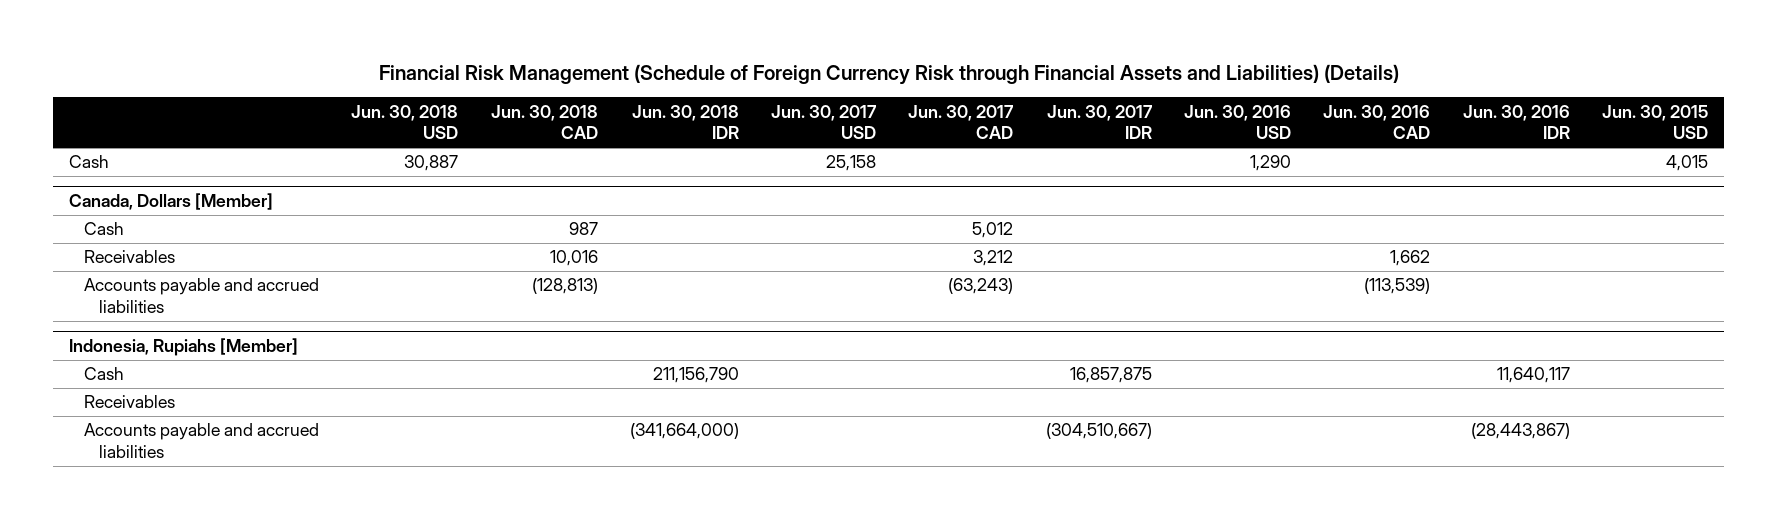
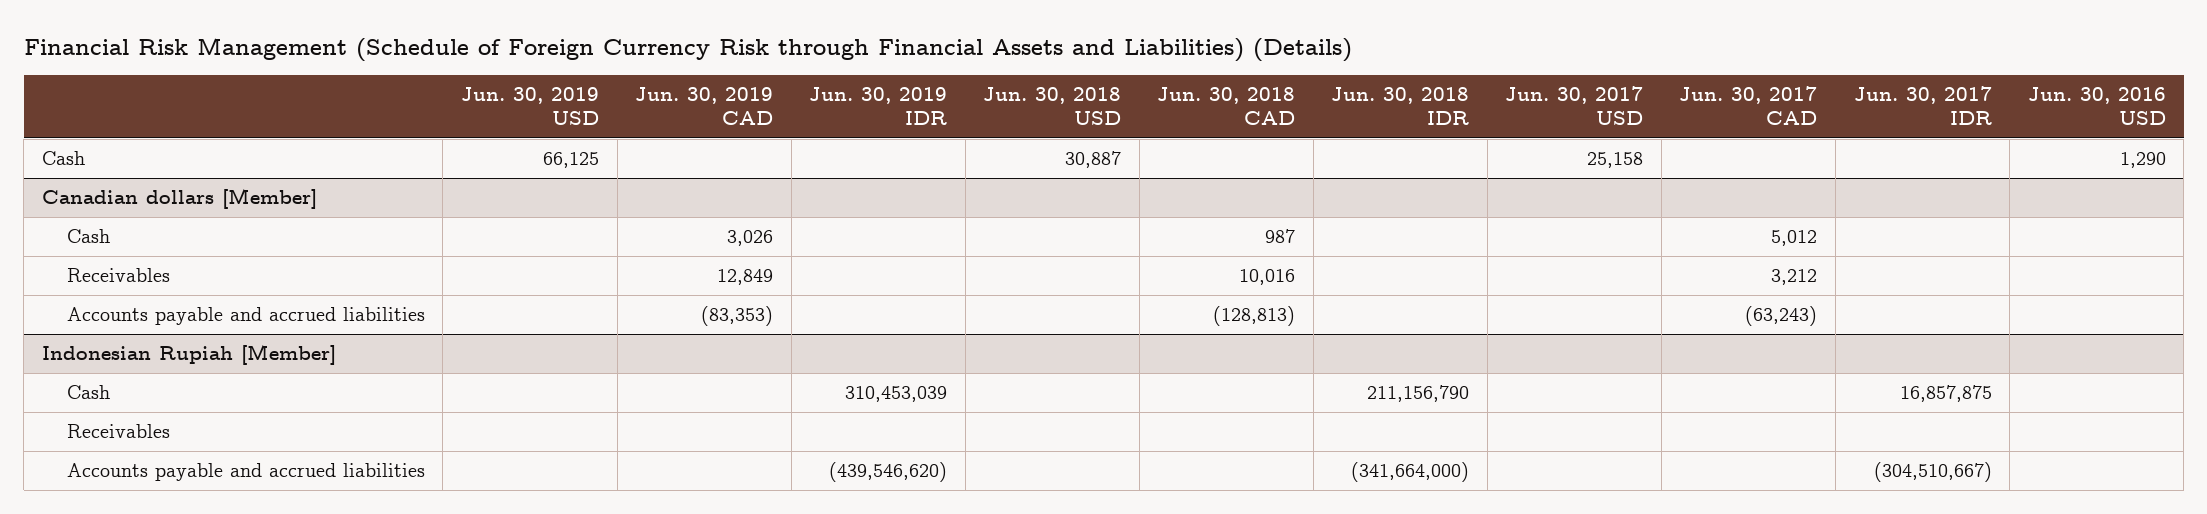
[1323,104,1431,140] Jun. 30, 2016 CAD -> none
[1462,104,1570,140] Jun. 30, 2016 IDR -> none
[1601,104,1708,140] Jun. 30, 2015 USD -> none
none -> [461,87,600,125] Jun. 30, 2019 USD
none -> [635,87,774,125] Jun. 30, 2019 CAD
none -> [809,87,948,125] Jun. 30, 2019 IDR
[69,193,274,211] Canada, Dollars [Member] -> [41,188,317,210] Canadian dollars [Member]
[69,338,299,357] Indonesia, Rupiahs [Member] -> [41,344,336,366] Indonesian Rupiah [Member]

